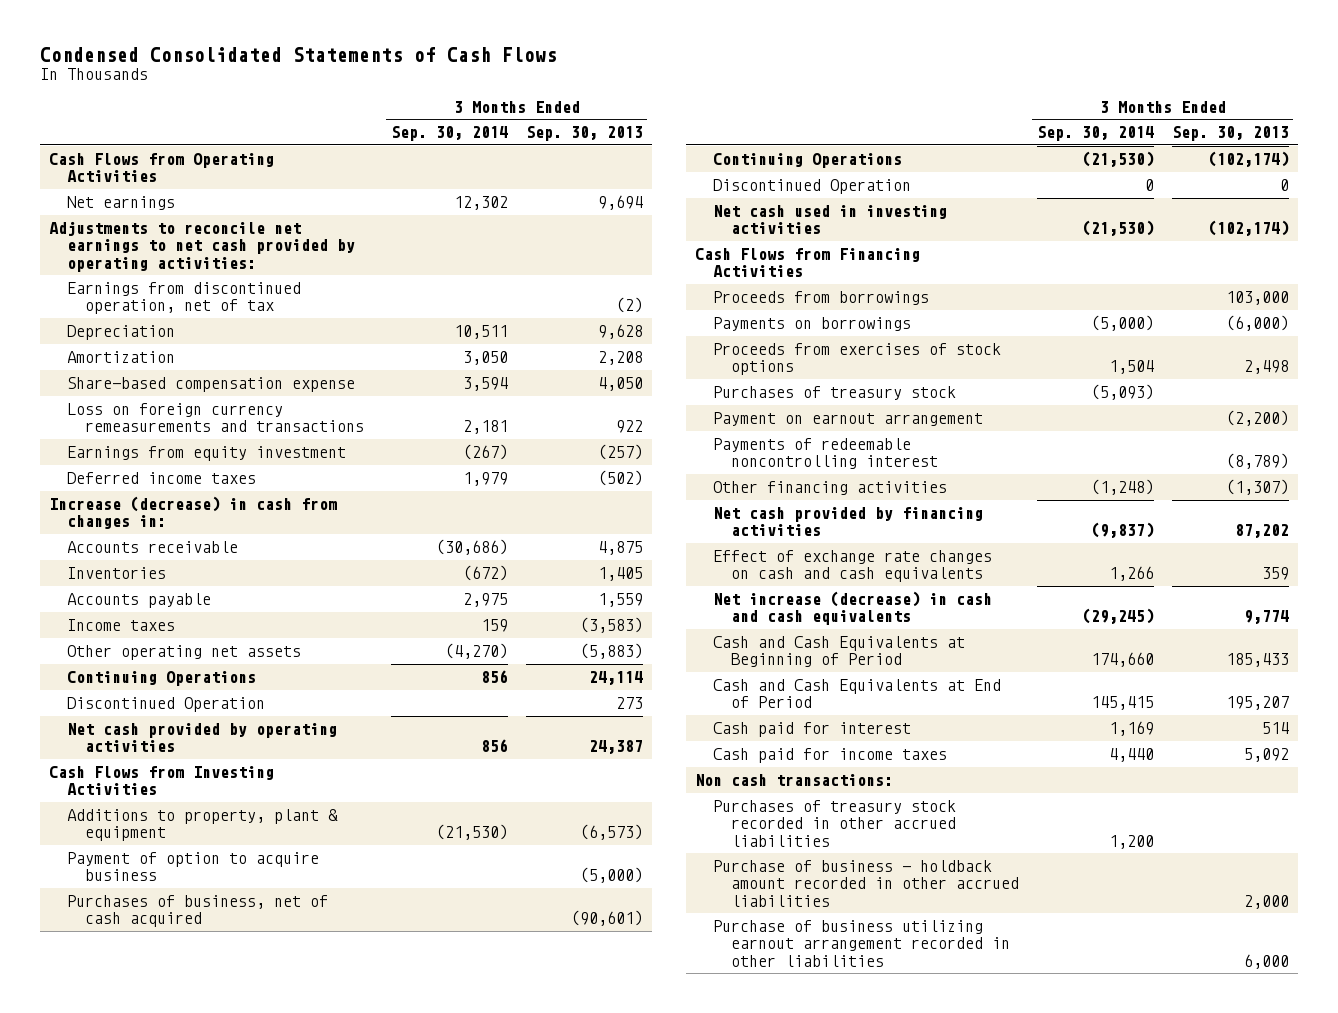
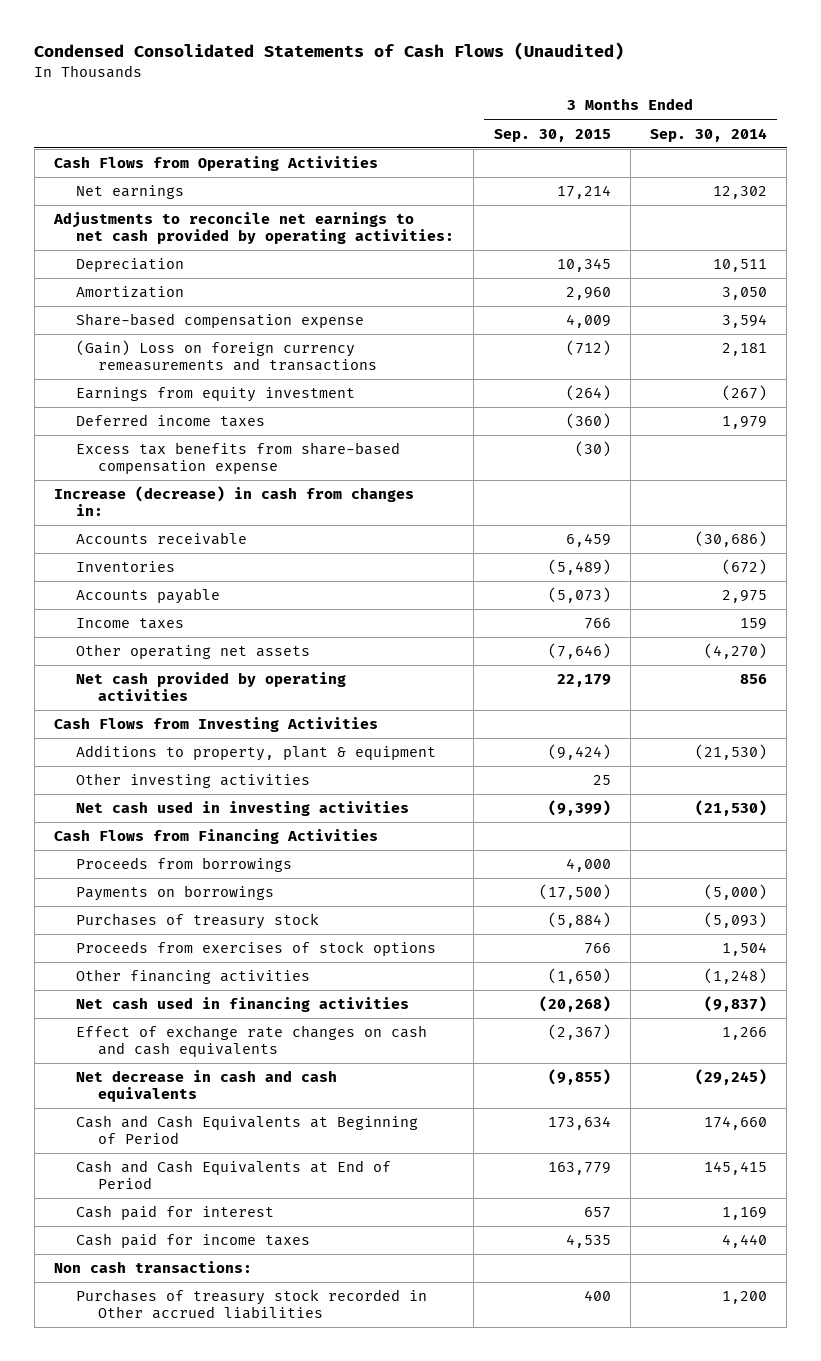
[40,46,558,62] Condensed Consolidated Statements of Cash Flows -> [34,42,625,61] Condensed Consolidated Statements of Cash Flows (Unaudited)
[525,126,643,142] Sep. 30, 2013 -> none
none -> [493,128,611,142] Sep. 30, 2015
[67,282,302,315] Earnings from discontinued operation, net of tax -> none
[67,403,364,433] Loss on foreign currency remeasurements and transactions -> [76,340,377,372] (Gain) Loss on foreign currency remeasurements and transactions
none -> [76,442,401,475] Excess tax benefits from share-based compensation expense
[67,671,257,687] Continuing Operations -> none
[67,697,266,713] Discontinued Operation -> none
[67,852,320,882] Payment of option to acquire business -> none
[67,895,329,928] Purchases of business, net of cash acquired -> none
[713,153,903,169] Continuing Operations -> none
[713,179,912,195] Discontinued Operation -> none
none -> [76,773,311,789] Other investing activities
[713,412,984,427] Payment on earnout arrangement -> none
[713,438,938,470] Payments of redeemable noncontrolling interest -> none
[713,343,1002,376] Proceeds from exercises of stock options -> [76,941,437,957] Proceeds from exercises of stock options
[713,507,984,537] Net cash provided by financing activities -> [76,997,410,1013] Net cash used in financing activities
[713,591,993,626] Net increase (decrease) in cash and cash equivalents -> [76,1070,338,1103] Net decrease in cash and cash equivalents
[713,860,1019,907] Purchase of business - holdback amount recorded in other accrued liabilities -> none
[713,920,1010,967] Purchase of business utilizing earnout arrangement recorded in other liabilities -> none
[713,800,957,847] Purchases of treasury stock recorded in other accrued liabilities -> [76,1289,428,1320] Purchases of treasury stock recorded in Other accrued liabilities

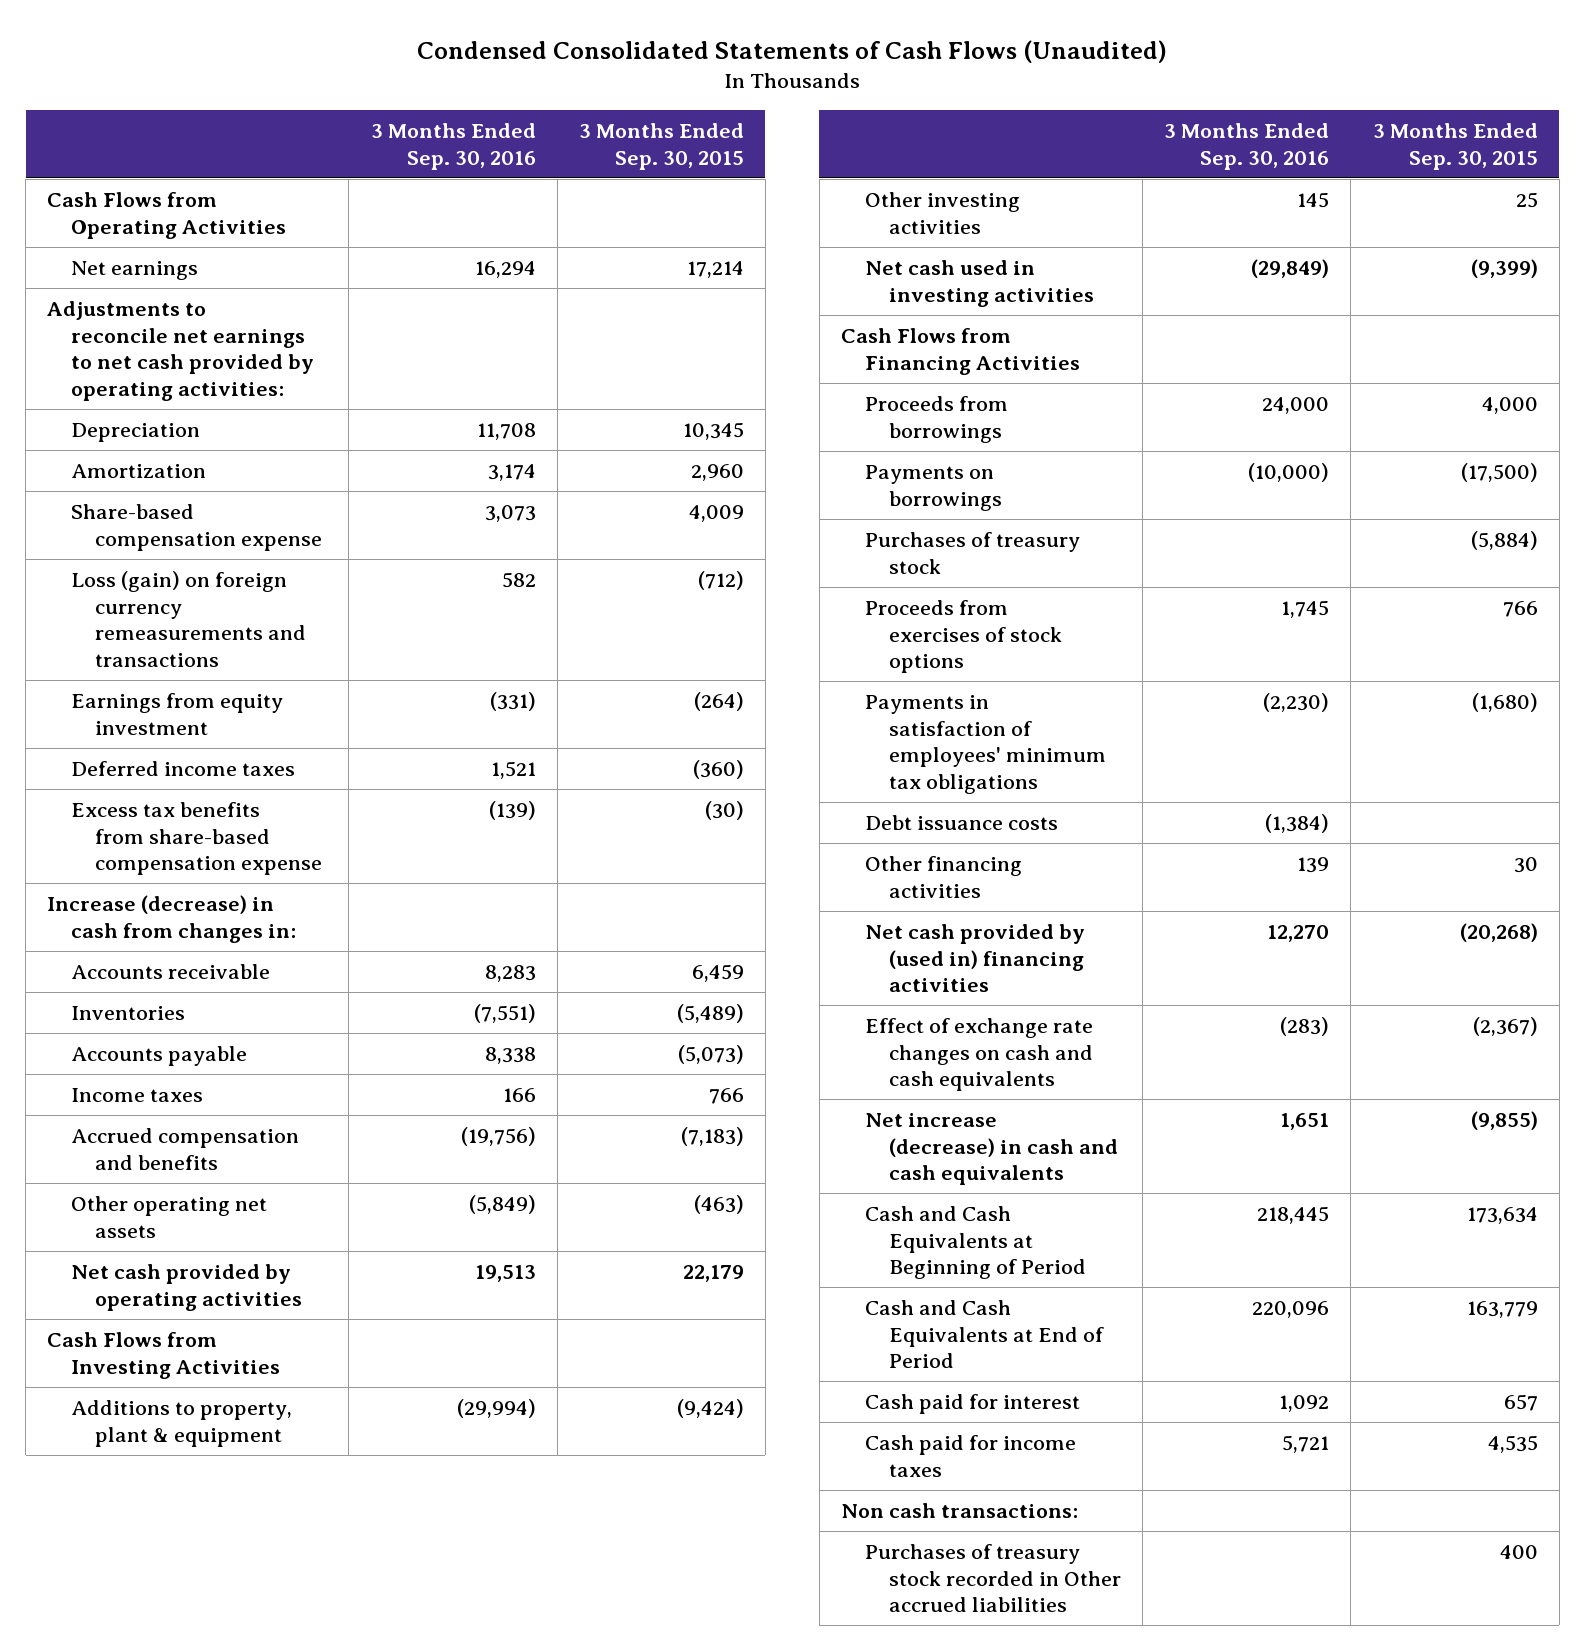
[649,127,767,142] Sep. 30, 2014 -> none
none -> [370,123,536,170] 3 Months Ended Sep. 30, 2016
[76,340,377,372] (Gain) Loss on foreign currency remeasurements and transactions -> [71,570,307,668] Loss (gain) on foreign currency remeasurements and transactions
none -> [71,1127,300,1170] Accrued compensation and benefits
[547,643,611,660] (7,646) -> [693,1194,744,1214] (463)
none -> [865,694,1106,795] Payments in satisfaction of employees' minimum tax obligations
none -> [865,814,1059,830] Debt issuance costs
[547,968,611,985] (1,650) -> [1513,856,1538,873] 30
[76,997,410,1013] Net cash used in financing activities -> [865,923,1086,993] Net cash provided by (used in) financing activities
[76,1070,338,1103] Net decrease in cash and cash equivalents -> [865,1112,1118,1186] Net increase (decrease) in cash and cash equivalents

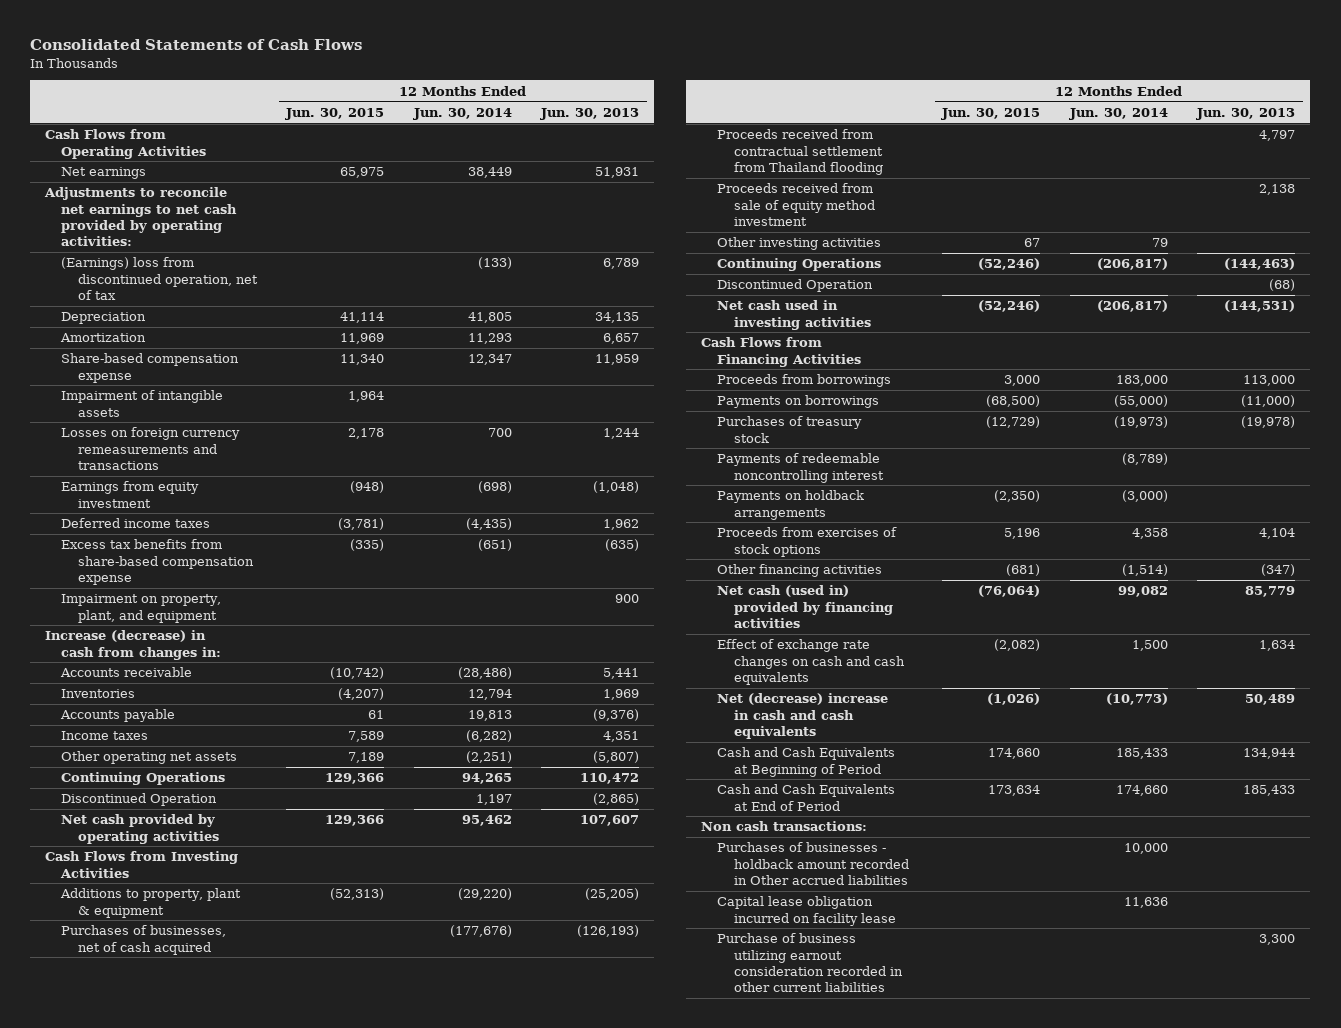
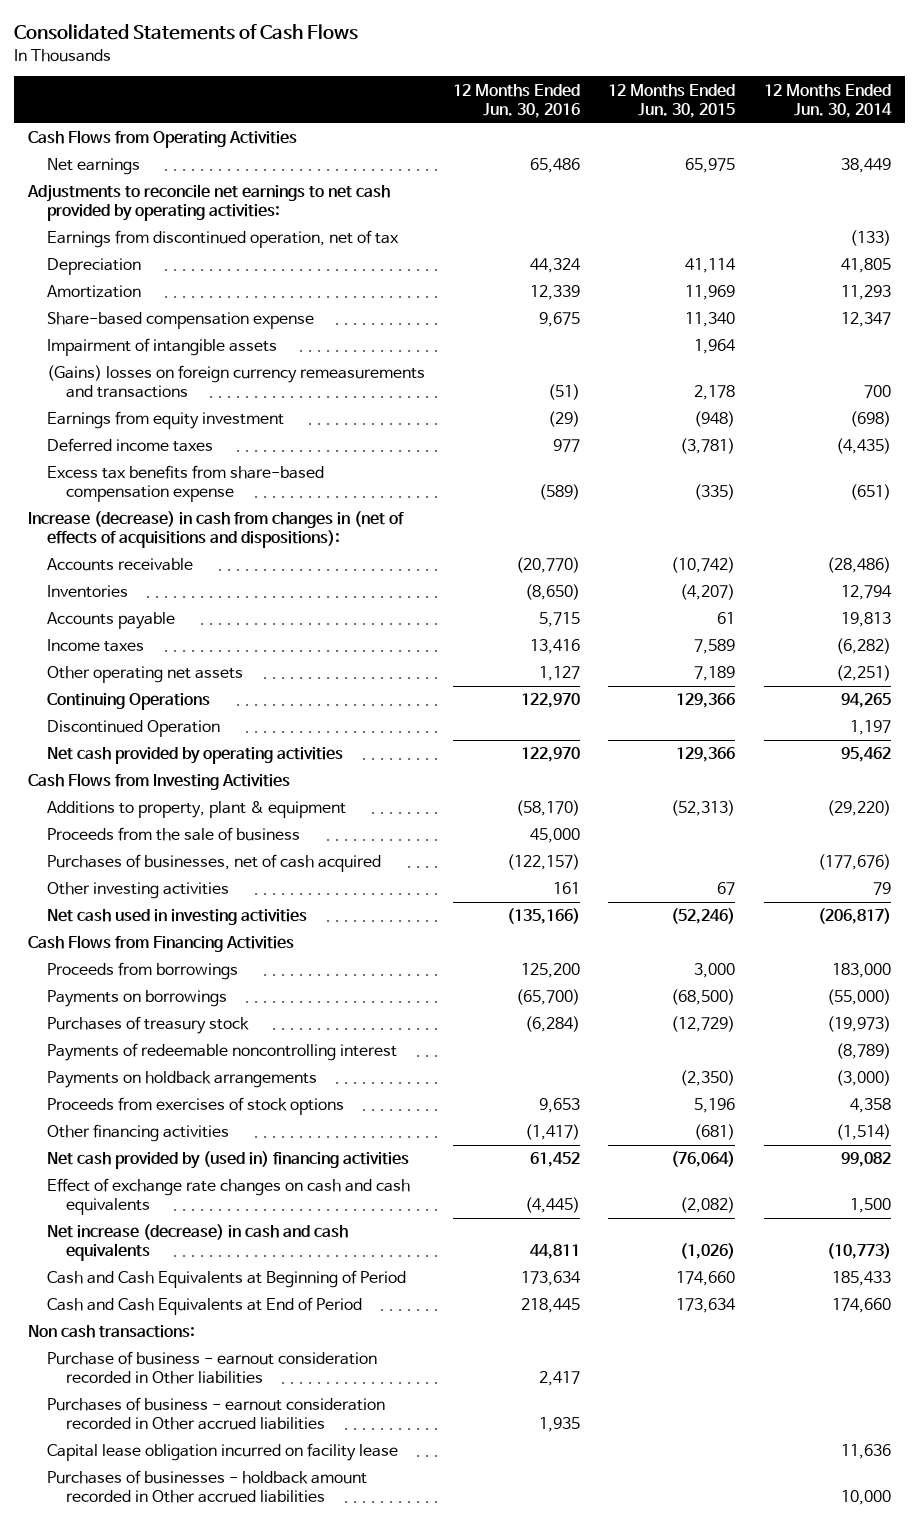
[540,107,640,120] Jun. 30, 2013 -> none
none -> [453,83,581,118] 12 Months Ended Jun. 30, 2016
[61,257,258,300] (Earnings) loss from discontinued operation, net of tax -> [47,230,400,249] Earnings from discontinued operation, net of tax
[61,427,241,470] Losses on foreign currency remeasurements and transactions -> [47,365,426,399] (Gains) losses on foreign currency remeasurements and transactions
[61,594,222,623] Impairment on property, plant, and equipment -> none
[45,630,222,660] Increase (decrease) in cash from changes in: -> [28,511,405,549] Increase (decrease) in cash from changes in (net of effects of acquisitions and dispositions):
none -> [47,827,301,842] Proceeds from the sale of business
[717,129,883,175] Proceeds received from contractual settlement from Thailand flooding -> none
[717,183,875,226] Proceeds received from sale of equity method investment -> none
[717,258,882,272] Continuing Operations -> none
[717,279,874,293] Discontinued Operation -> none
[717,585,893,628] Net cash (used in) provided by financing activities -> [47,1151,410,1170] Net cash provided by (used in) financing activities
[717,693,889,739] Net (decrease) increase in cash and cash equivalents -> [47,1224,349,1262] Net increase (decrease) in cash and cash equivalents
none -> [47,1351,378,1385] Purchase of business - earnout consideration recorded in Other liabilities
none -> [47,1397,386,1431] Purchases of business - earnout consideration recorded in Other accrued liabilities
[717,933,903,993] Purchase of business utilizing earnout consideration recorded in other current liabilities -> none
[717,842,909,885] Purchases of businesses - holdback amount recorded in Other accrued liabilities -> [47,1470,368,1504] Purchases of businesses - holdback amount recorded in Other accrued liabilities

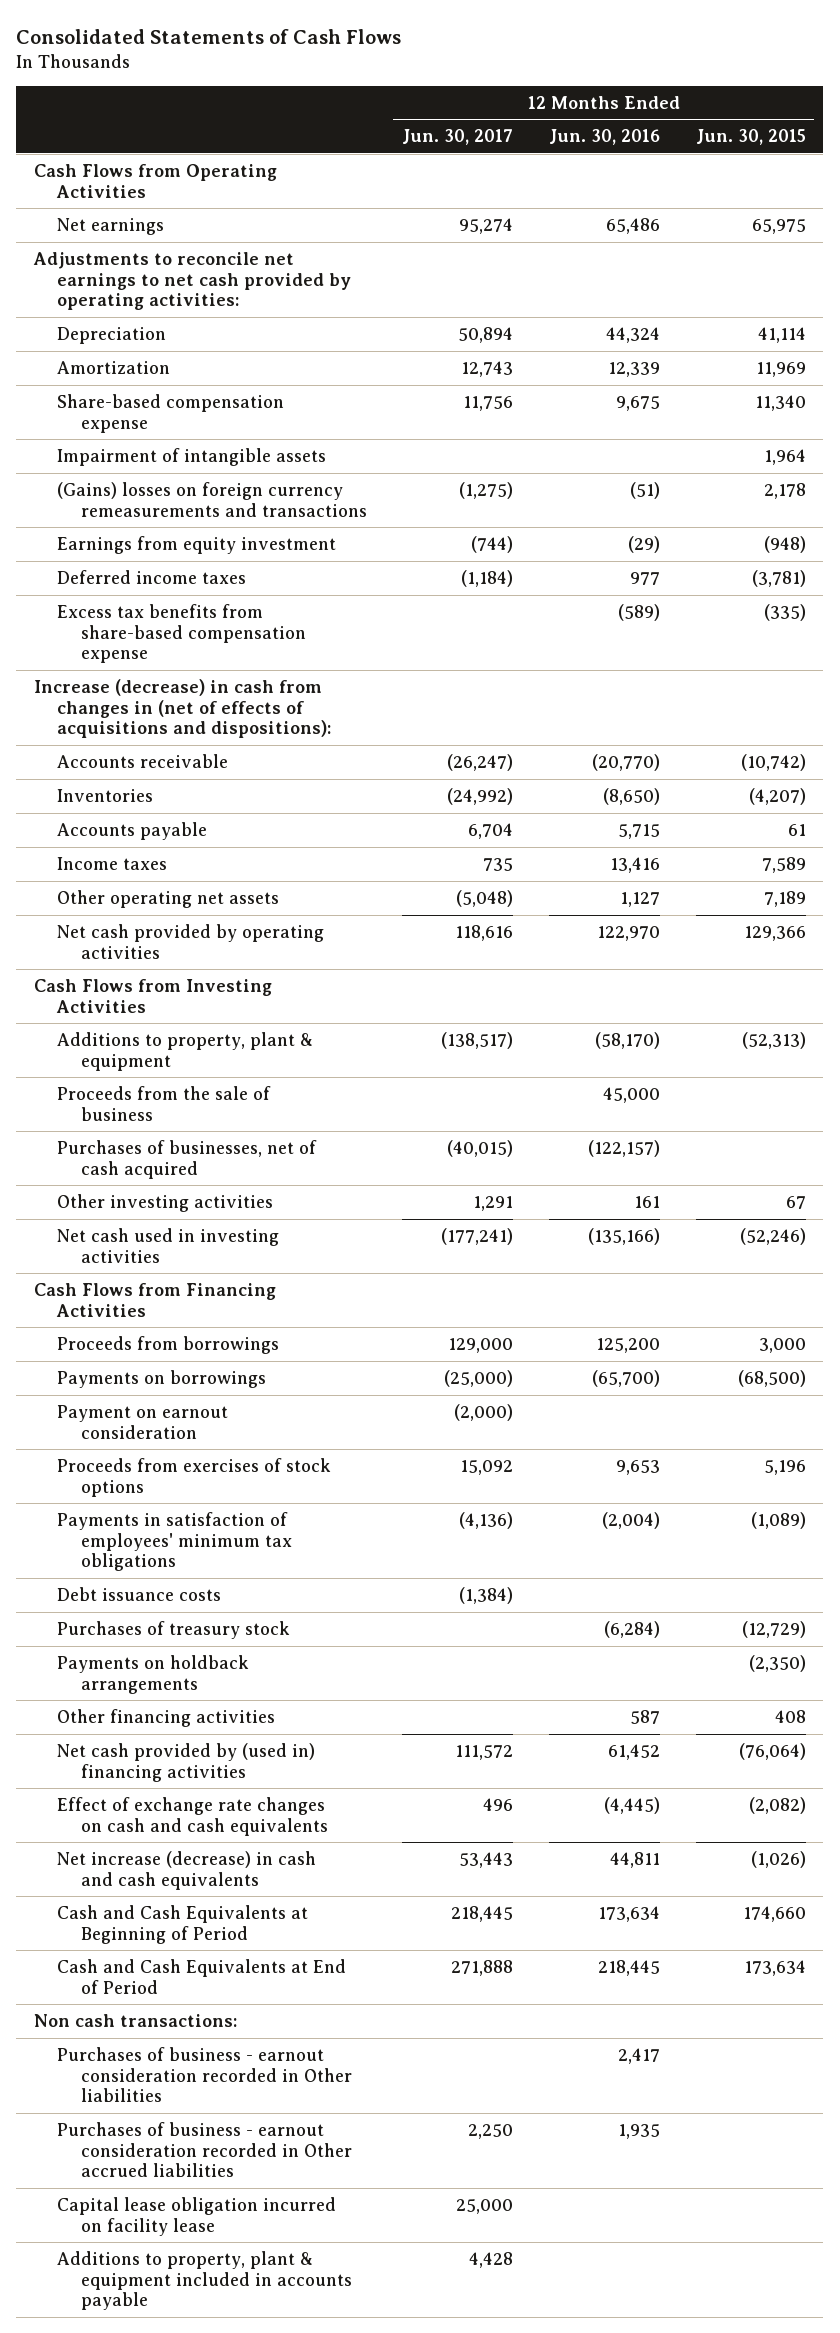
[763,83,892,118] 12 Months Ended Jun. 30, 2014 -> none
none -> [402,129,514,146] Jun. 30, 2017
[47,230,400,249] Earnings from discontinued operation, net of tax -> none
[47,693,211,711] Continuing Operations -> none
[47,720,221,738] Discontinued Operation -> none
none -> [57,1404,229,1439] Payment on earnout consideration
[47,1097,345,1116] Proceeds from exercises of stock options -> [57,1457,332,1497] Proceeds from exercises of stock options
none -> [57,1511,292,1572] Payments in satisfaction of employees' minimum tax obligations
none -> [57,1586,222,1601] Debt issuance costs
[47,1043,398,1062] Payments of redeemable noncontrolling interest -> none
[525,1124,581,1141] (1,417) -> [629,1709,660,1724] 587
[694,1124,736,1141] (681) -> [774,1709,806,1723] 408
[47,1351,378,1385] Purchase of business - earnout consideration recorded in Other liabilities -> [57,2046,352,2103] Purchases of business - earnout consideration recorded in Other liabilities
[47,1470,368,1504] Purchases of businesses - holdback amount recorded in Other accrued liabilities -> none
none -> [57,2250,352,2311] Additions to property, plant & equipment included in accounts payable

